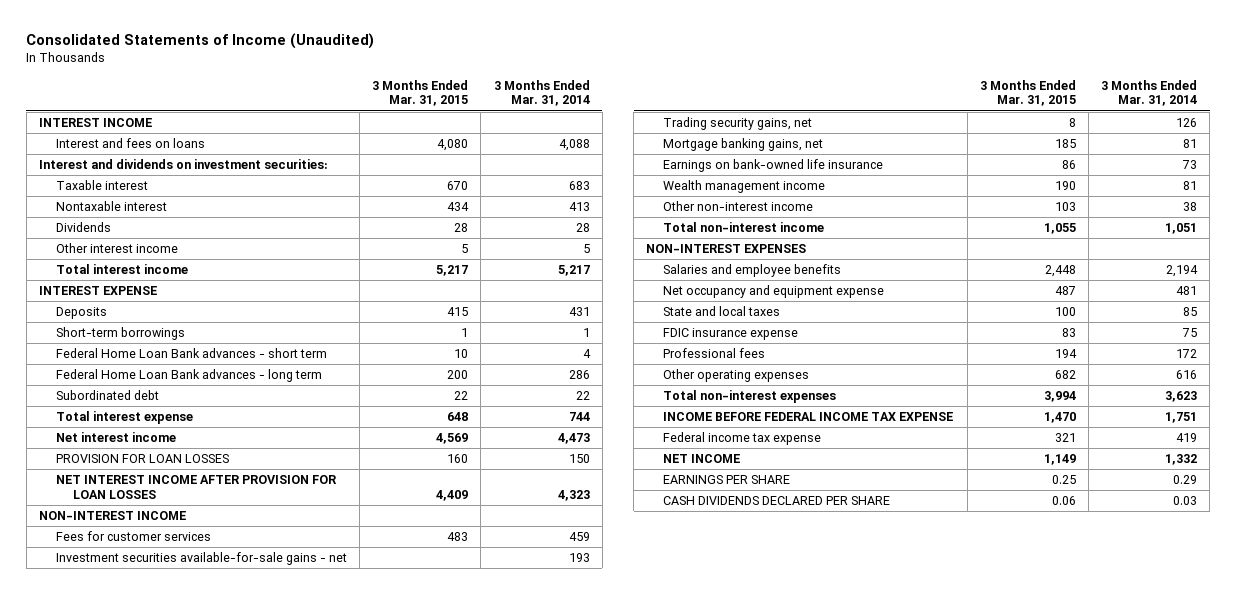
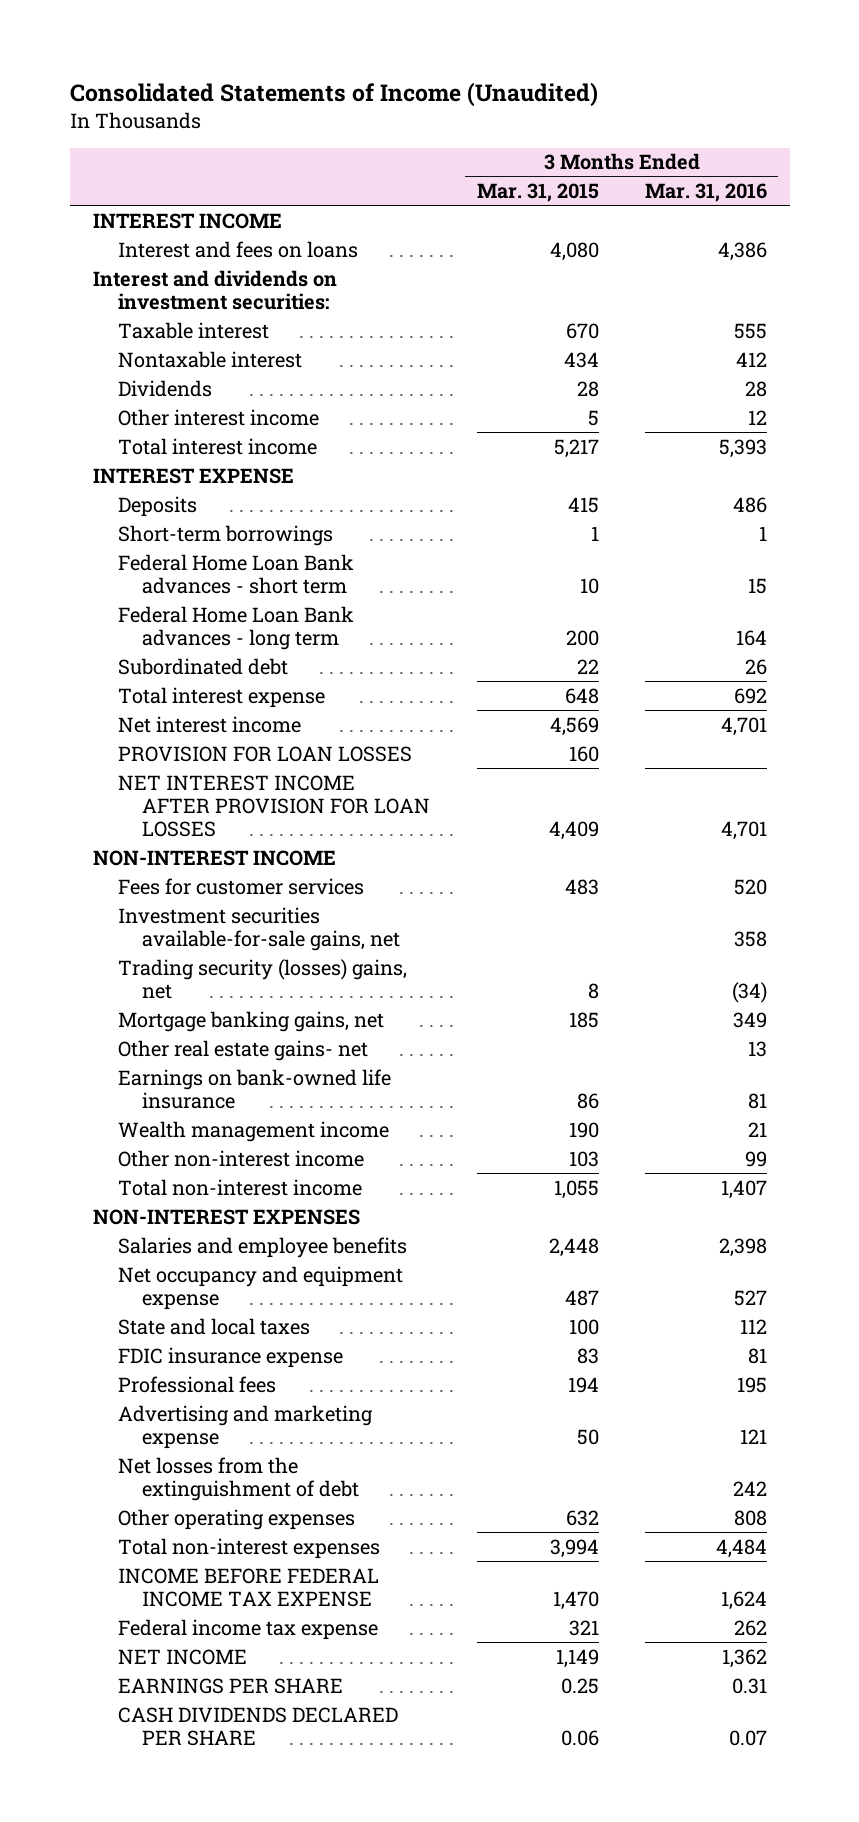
[493,79,590,107] 3 Months Ended Mar. 31, 2014 -> none
none -> [644,183,767,203] Mar. 31, 2016
[55,552,347,566] Investment securities available-for-sale gains - net -> [117,906,401,951] Investment securities available-for-sale gains, net
[663,117,813,131] Trading security gains, net -> [117,958,407,999] Trading security (losses) gains, net
none -> [117,1039,368,1061] Other real estate gains- net
none -> [117,1404,373,1449] Advertising and marketing expense
none -> [117,1456,360,1501] Net losses from the extinguishment of debt
[1054,370,1076,380] 682 -> [565,1509,599,1526] 632

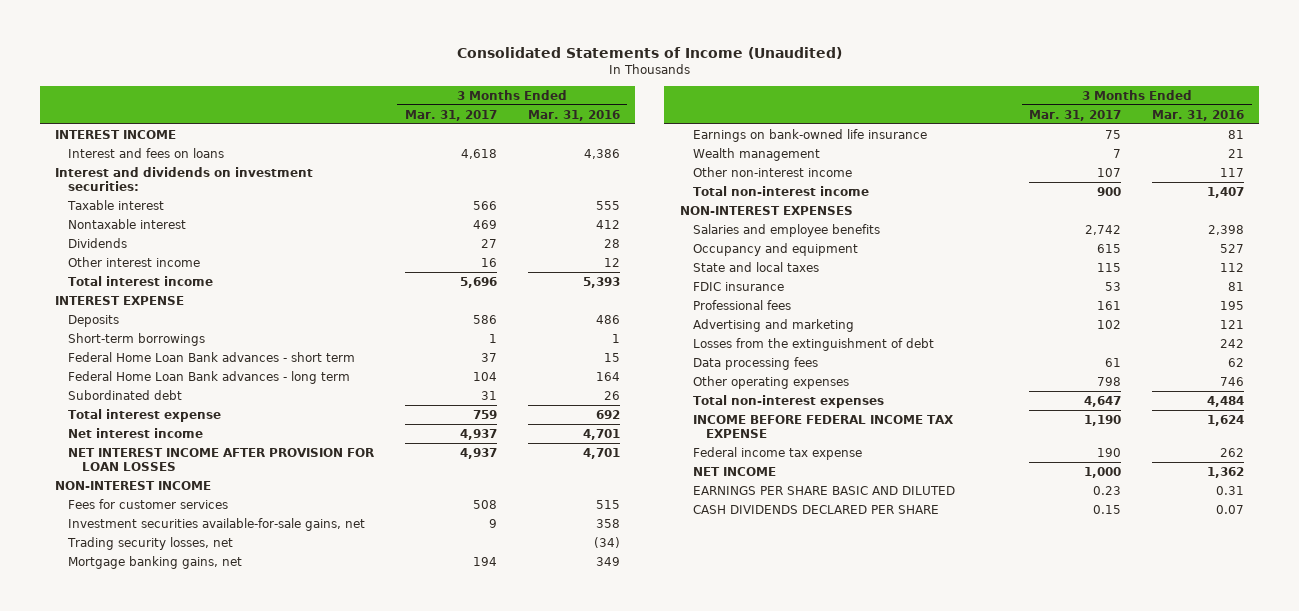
[476,183,599,203] Mar. 31, 2015 -> none
none -> [404,109,497,121] Mar. 31, 2017
[117,745,412,762] PROVISION FOR LOAN LOSSES -> none
[733,878,767,895] 520 -> [595,499,620,509] 515
[117,958,407,999] Trading security (losses) gains, net -> [67,536,234,550] Trading security losses, net
[117,1039,368,1061] Other real estate gains- net -> none
[117,1120,389,1142] Wealth management income -> [692,147,820,161] Wealth management
[744,1150,767,1167] 99 -> [1219,167,1244,177] 117
[117,1265,403,1310] Net occupancy and equipment expense -> [692,242,858,256] Occupancy and equipment
[117,1346,343,1368] FDIC insurance expense -> [692,281,784,291] FDIC insurance
[117,1404,373,1449] Advertising and marketing expense -> [692,318,854,332] Advertising and marketing
[117,1456,360,1501] Net losses from the extinguishment of debt -> [692,337,934,351] Losses from the extinguishment of debt
none -> [692,356,818,370] Data processing fees
[733,1509,767,1526] 808 -> [1219,376,1244,386] 746
[117,1677,343,1694] EARNINGS PER SHARE -> [692,485,955,495] EARNINGS PER SHARE BASIC AND DILUTED

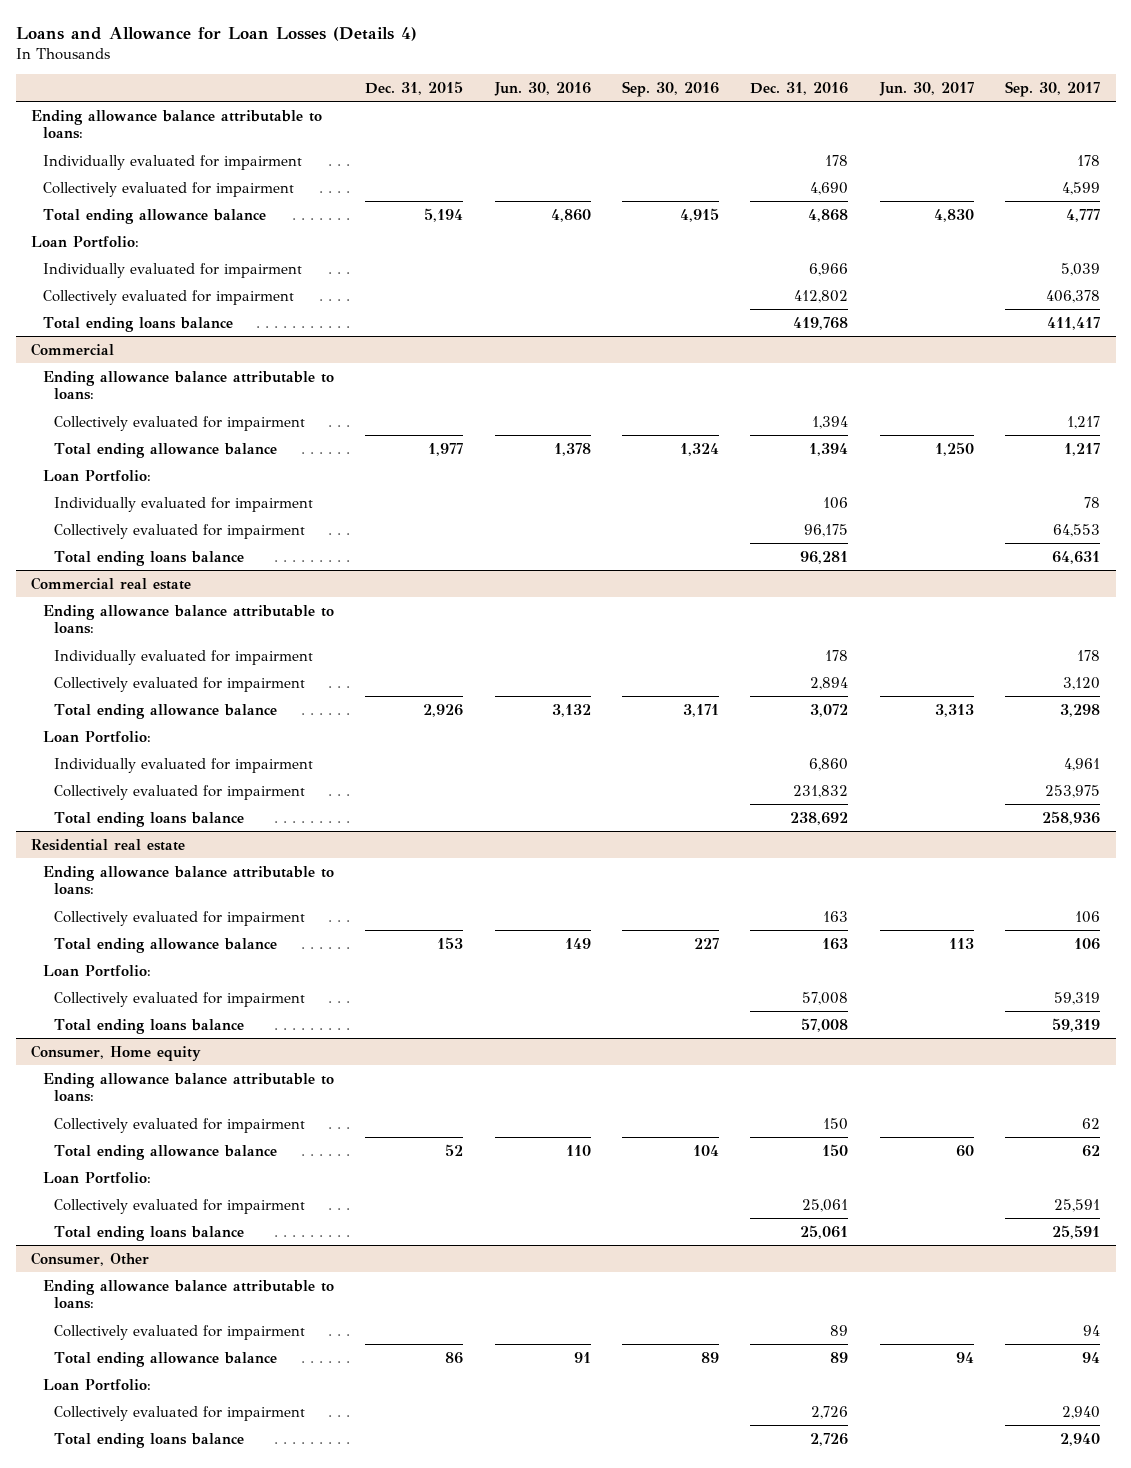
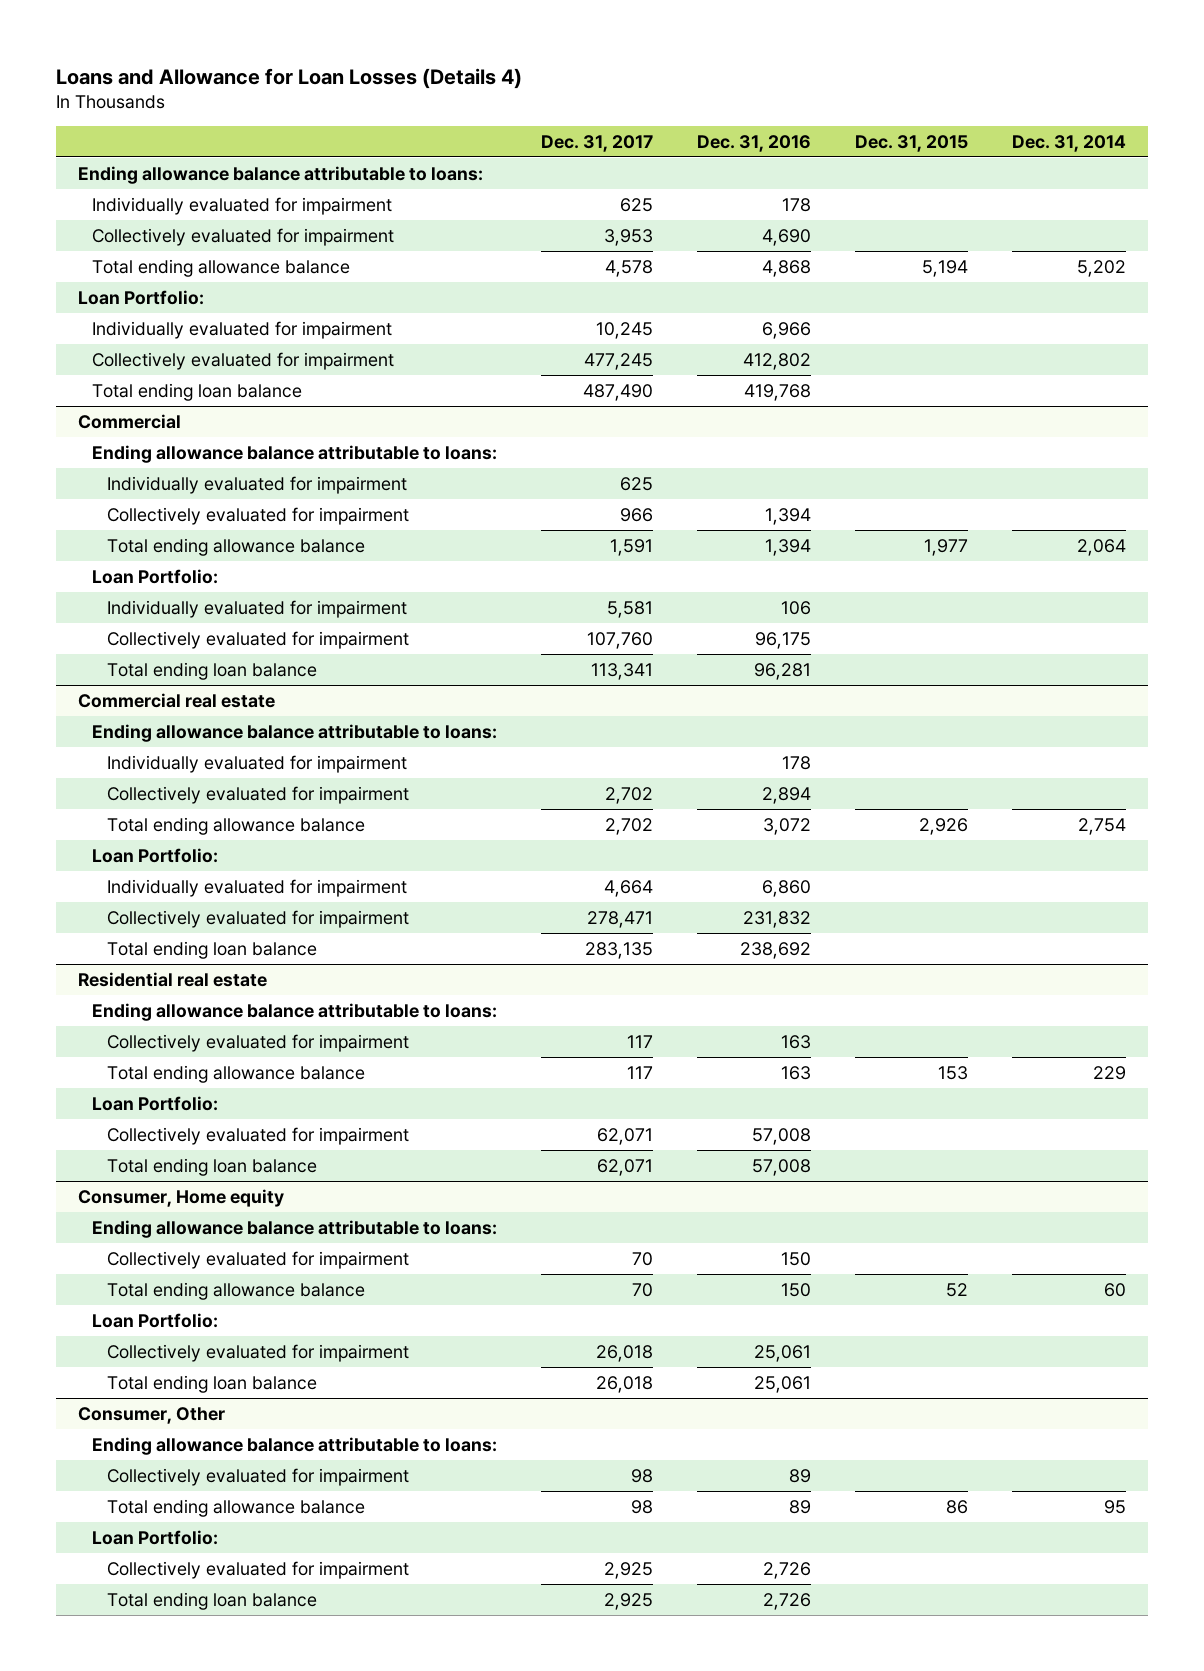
[493,81,591,96] Jun. 30, 2016 -> none
[621,80,719,97] Sep. 30, 2016 -> none
[878,81,974,96] Jun. 30, 2017 -> none
[1005,80,1101,97] Sep. 30, 2017 -> none
none -> [541,134,654,152] Dec. 31, 2017
none -> [1012,134,1127,152] Dec. 31, 2014
[42,316,233,332] Total ending loans balance -> [92,382,303,401] Total ending loan balance
none -> [106,475,407,494] Individually evaluated for impairment
[54,550,245,566] Total ending loans balance -> [106,661,317,680] Total ending loan balance
[54,811,245,827] Total ending loans balance -> [106,940,317,959] Total ending loan balance
[54,1018,245,1034] Total ending loans balance -> [106,1157,317,1176] Total ending loan balance
[54,1225,245,1241] Total ending loans balance -> [106,1374,317,1393] Total ending loan balance
[54,1432,245,1448] Total ending loans balance -> [106,1591,317,1610] Total ending loan balance

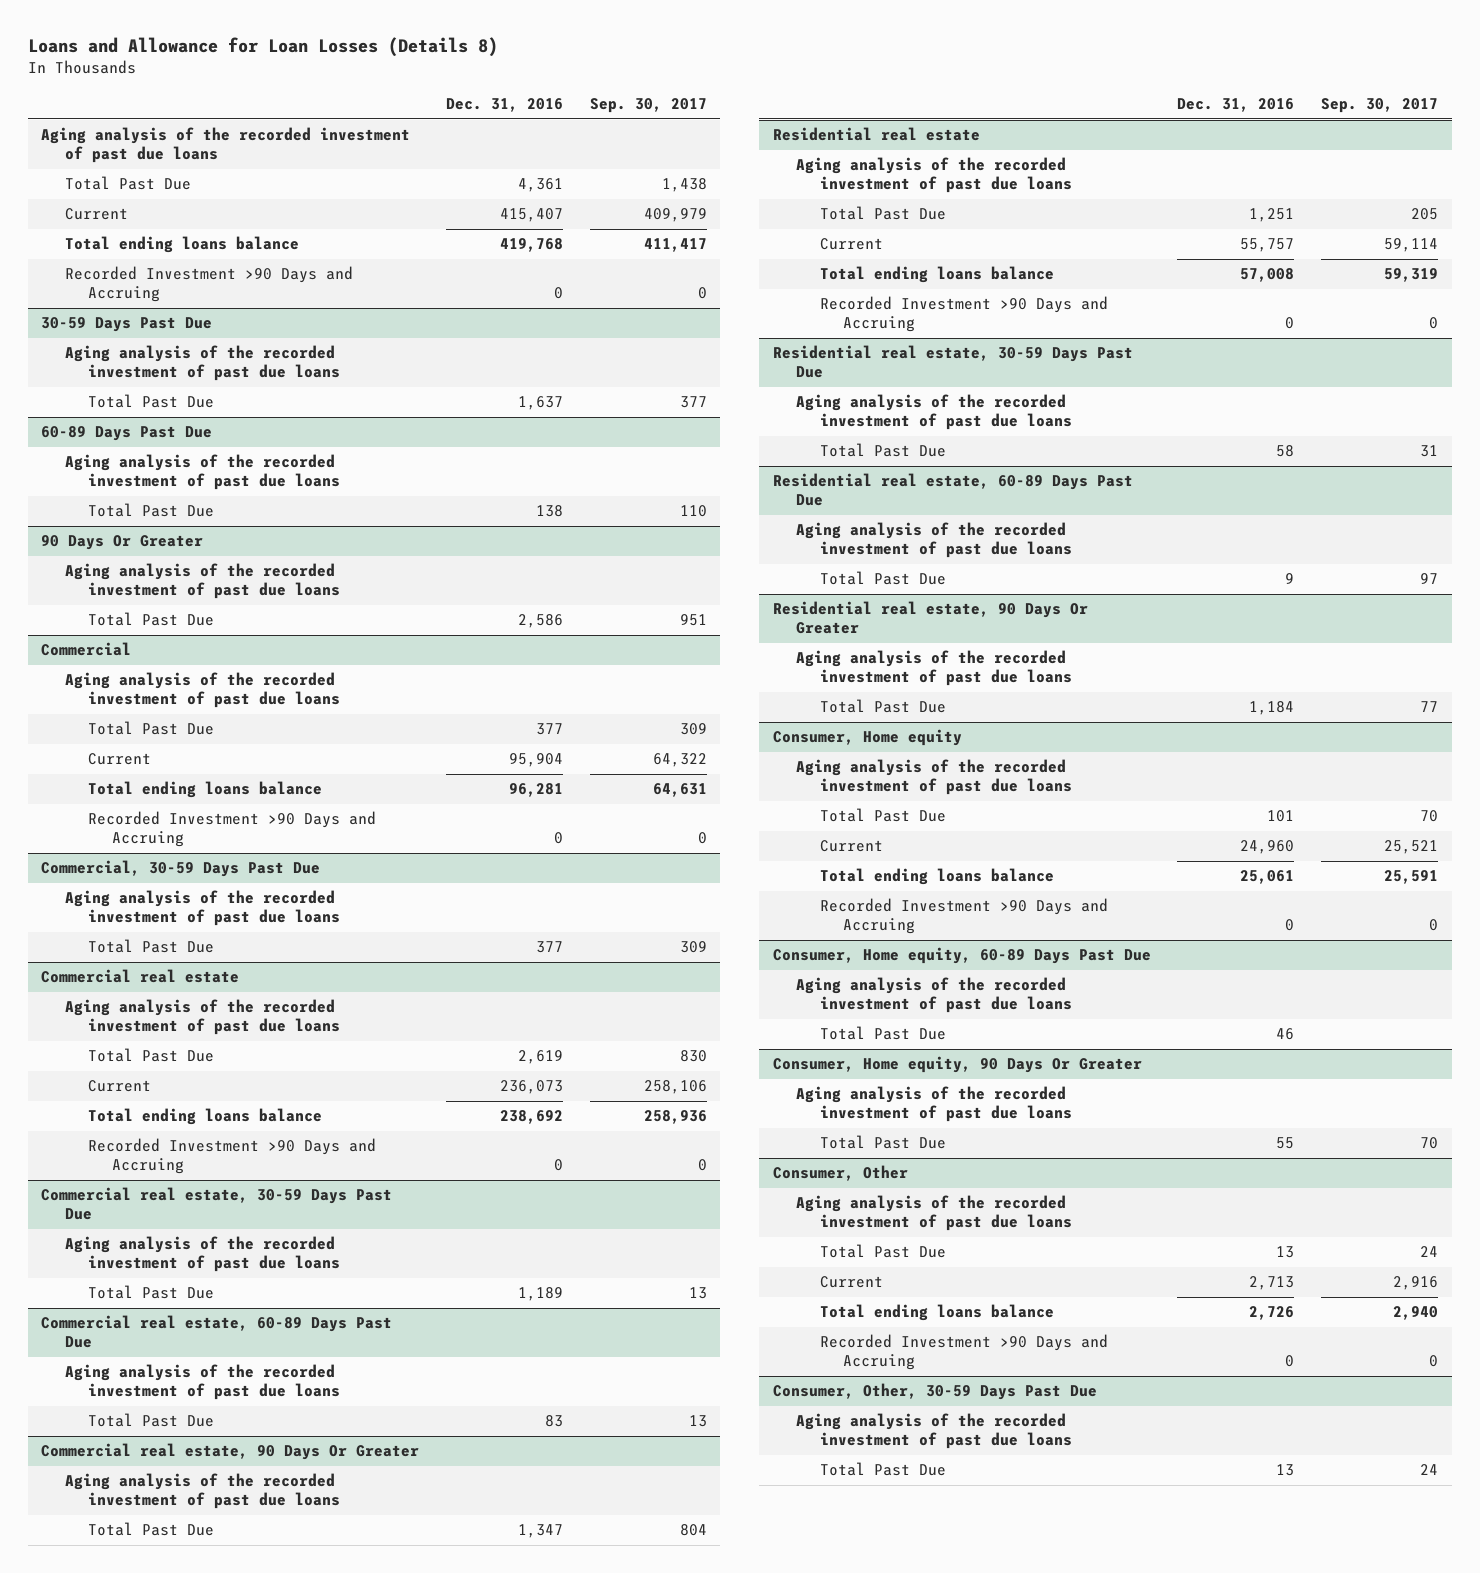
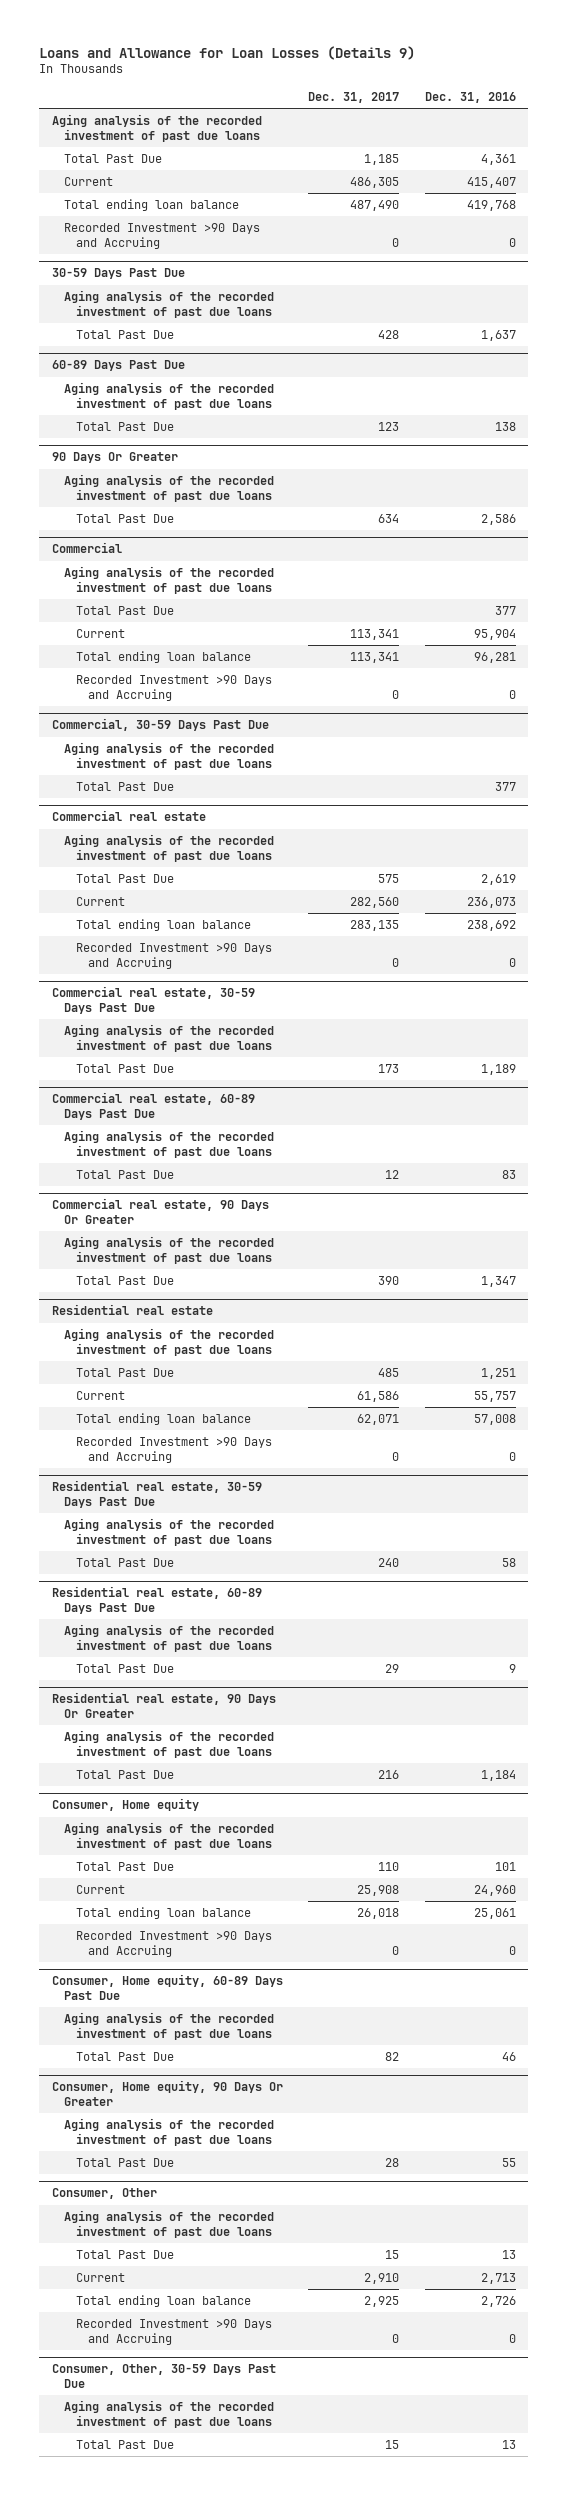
[28,37,499,58] Loans and Allowance for Loan Losses (Details 8) -> [39,45,416,60] Loans and Allowance for Loan Losses (Details 9)
[590,98,708,114] Sep. 30, 2017 -> none
none -> [308,92,400,104] Dec. 31, 2017
[64,236,299,254] Total ending loans balance -> [63,198,239,211] Total ending loan balance
[88,781,323,799] Total ending loans balance -> [75,650,251,663] Total ending loan balance
[88,1108,323,1126] Total ending loans balance -> [75,918,251,931] Total ending loan balance
[819,266,1054,284] Total ending loans balance -> [75,1412,251,1425] Total ending loan balance
[819,868,1054,886] Total ending loans balance -> [75,1906,251,1919] Total ending loan balance
[819,1304,1054,1322] Total ending loans balance -> [75,2294,251,2307] Total ending loan balance

